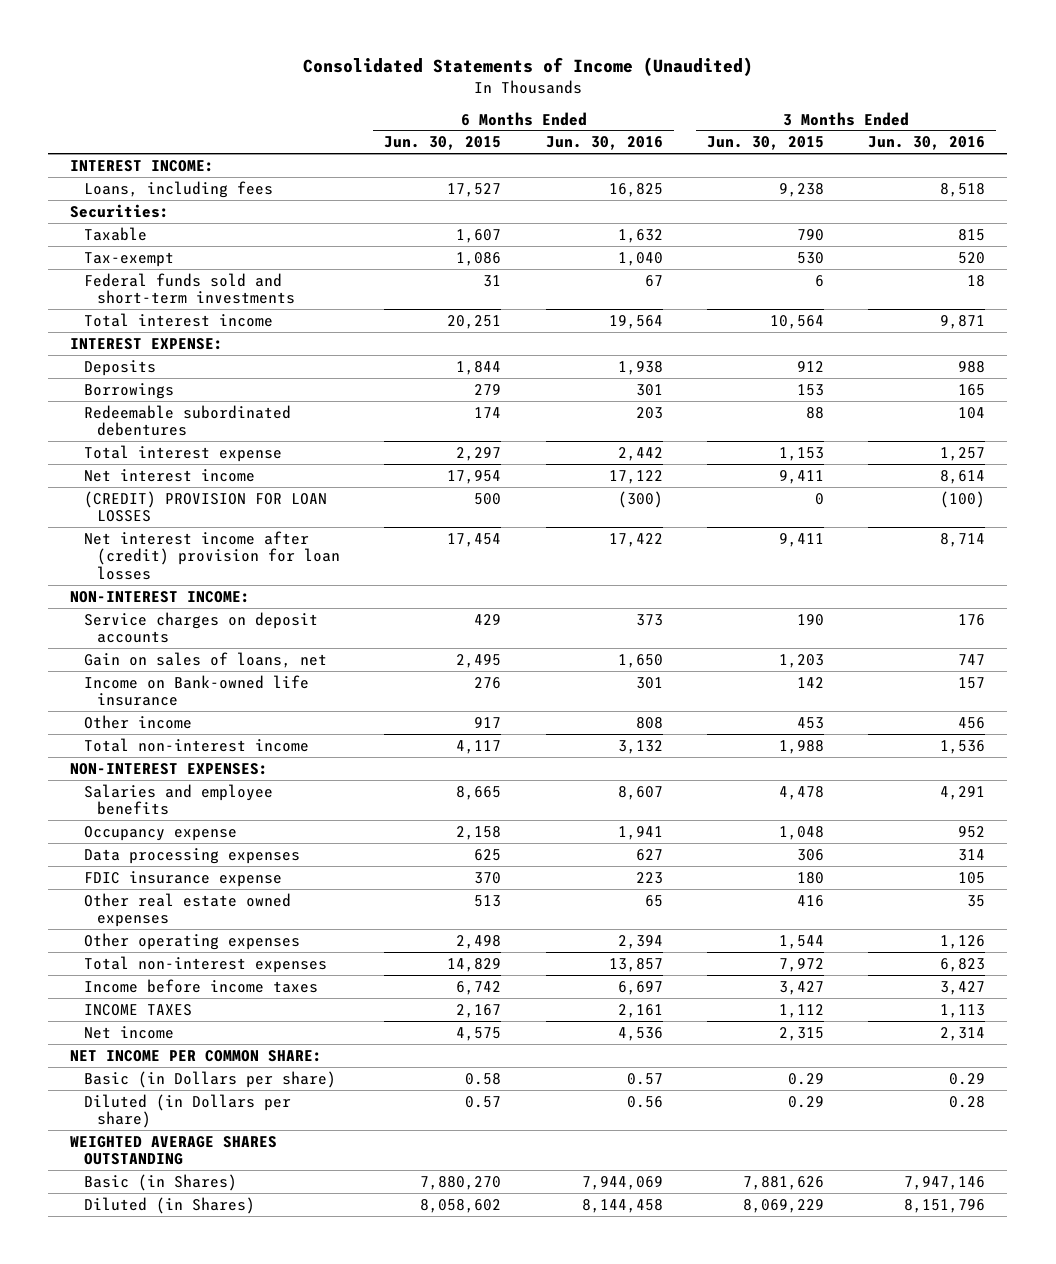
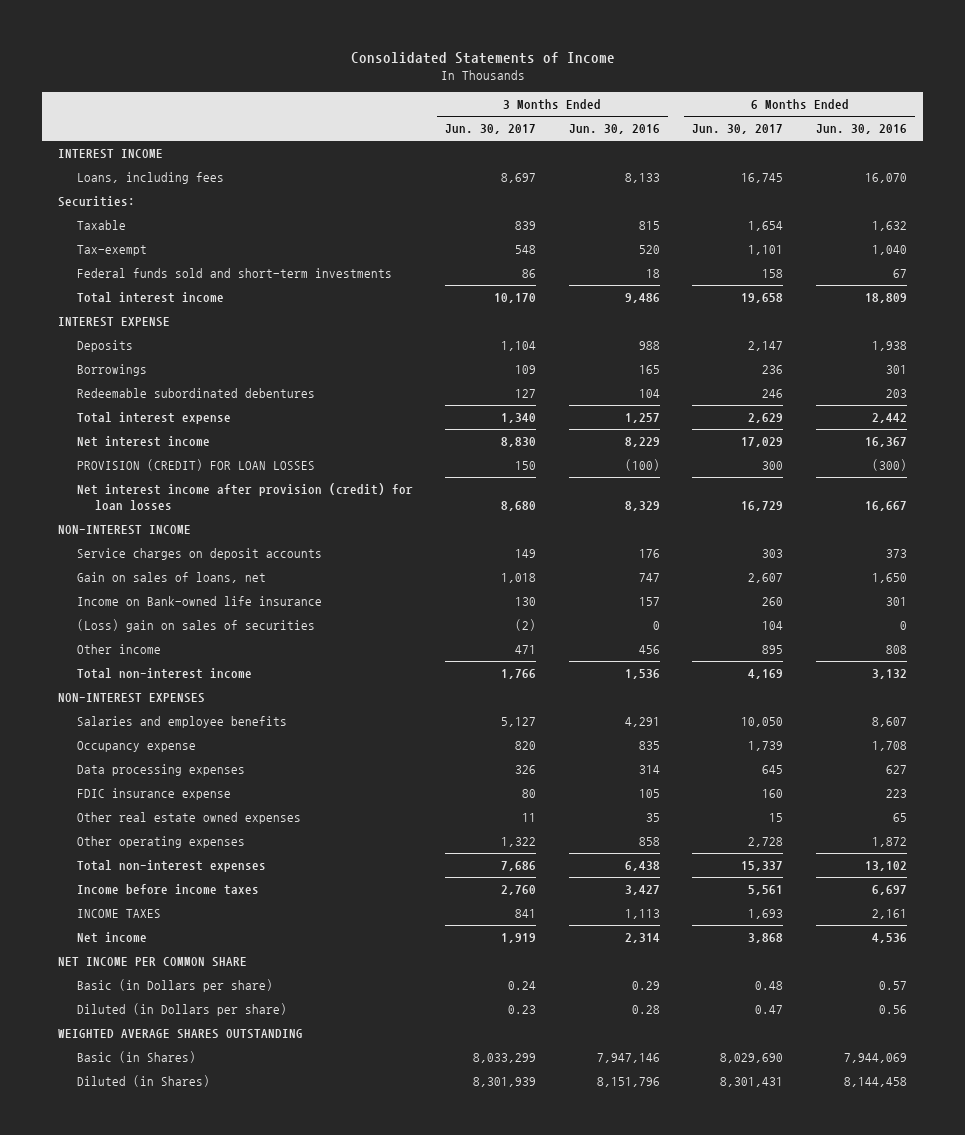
[302,57,753,77] Consolidated Statements of Income (Unaudited) -> [350,51,615,64] Consolidated Statements of Income
[384,136,502,151] Jun. 30, 2015 -> none
[706,136,824,151] Jun. 30, 2015 -> none
none -> [445,124,537,135] Jun. 30, 2017
none -> [692,124,784,135] Jun. 30, 2017
[70,159,215,172] INTEREST INCOME: -> [58,149,164,160] INTEREST INCOME
[608,182,663,197] 16,825 -> [864,173,907,184] 16,070
[940,182,986,197] 8,518 -> [624,173,660,184] 8,133
[608,314,663,329] 19,564 -> [864,293,907,304] 18,809
[940,314,986,329] 9,871 -> [624,293,660,304] 9,486
[70,337,224,350] INTEREST EXPENSE: -> [58,317,171,328] INTEREST EXPENSE
[608,469,663,484] 17,122 -> [864,437,907,448] 16,367
[940,469,986,484] 8,614 -> [624,437,660,448] 8,229
[83,490,327,523] (CREDIT) PROVISION FOR LOAN LOSSES -> [76,459,315,472] PROVISION (CREDIT) FOR LOAN LOSSES
[83,530,341,581] Net interest income after (credit) provision for loan losses -> [76,483,413,510] Net interest income after provision (credit) for loan losses
[608,532,663,547] 17,422 -> [864,500,907,511] 16,667
[940,532,986,547] 8,714 -> [624,500,660,511] 8,329
[70,590,251,603] NON-INTEREST INCOME: -> [58,525,192,536] NON-INTEREST INCOME
none -> [76,619,315,633] (Loss) gain on sales of securities
[70,762,269,775] NON-INTEREST EXPENSES: -> [58,693,206,704] NON-INTEREST EXPENSES
[617,825,663,840] 1,941 -> [871,741,907,752] 1,708
[958,825,986,838] 952 -> [638,741,660,751] 835
[617,934,663,949] 2,394 -> [871,837,907,848] 1,872
[940,934,986,949] 1,126 -> [638,837,660,847] 858
[608,957,663,972] 13,857 -> [864,861,907,872] 13,102
[940,957,986,972] 6,823 -> [624,861,660,872] 6,438
[70,1049,323,1062] NET INCOME PER COMMON SHARE: -> [58,957,248,968] NET INCOME PER COMMON SHARE

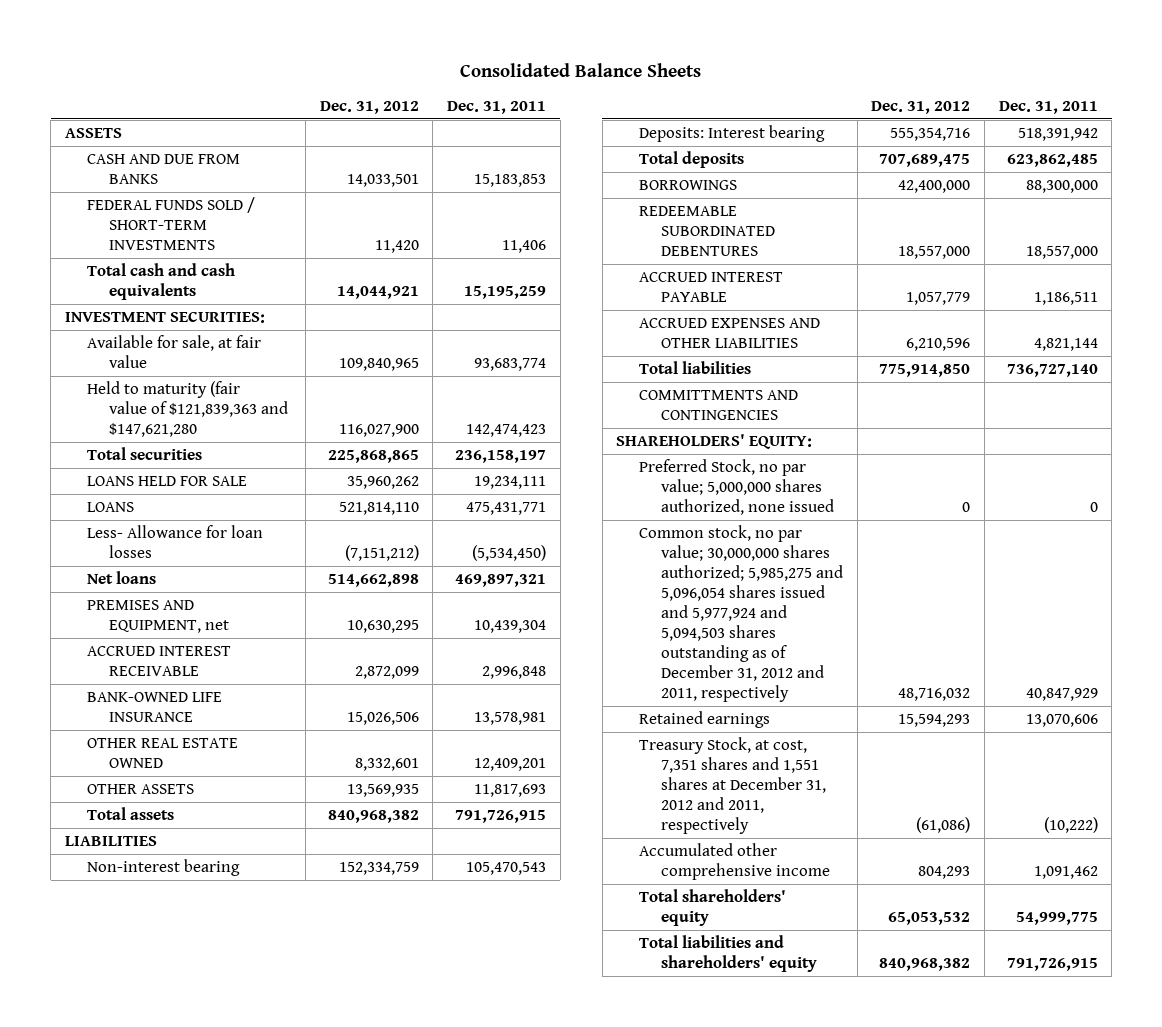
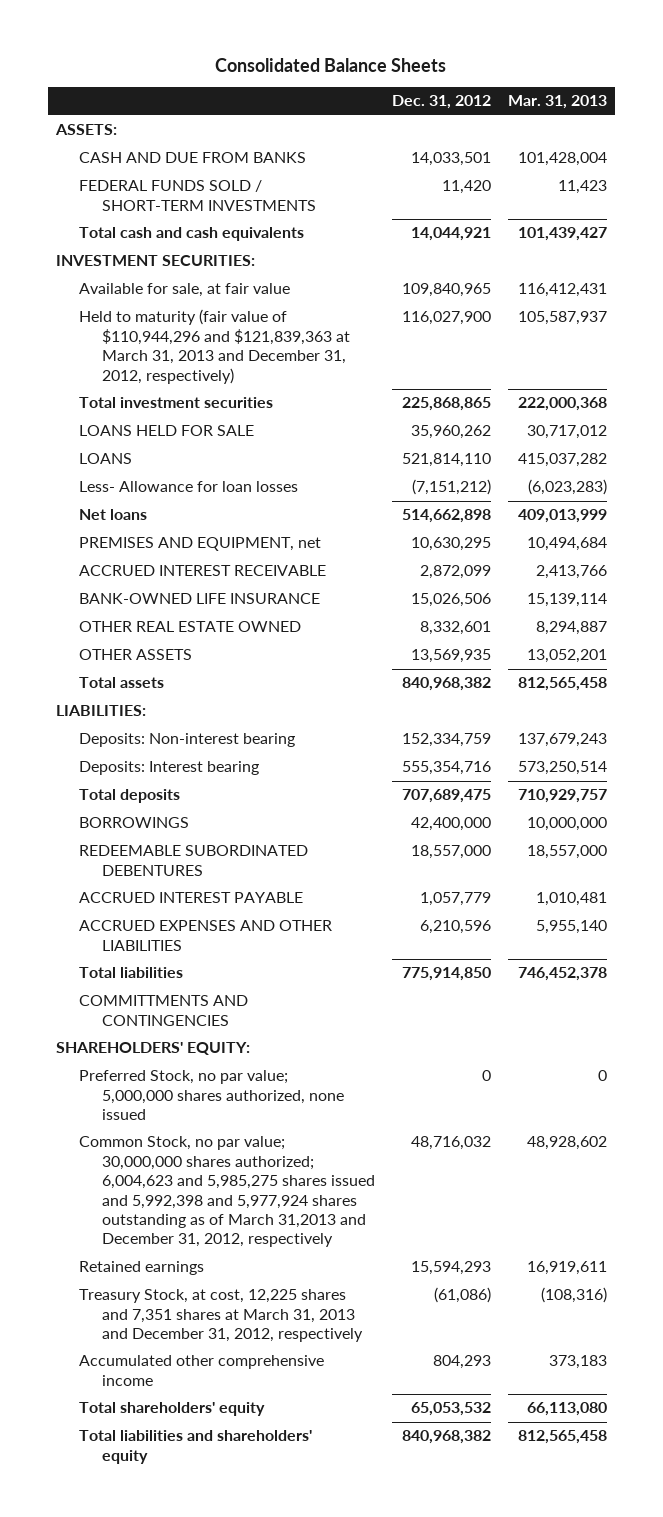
[447,101,547,115] Dec. 31, 2011 -> none
none -> [507,95,607,110] Mar. 31, 2013
[64,128,122,139] ASSETS -> [54,124,117,136] ASSETS:
[87,381,289,438] Held to maturity (fair value of $121,839,363 and $147,621,280 -> [79,309,351,384] Held to maturity (fair value of $110,944,296 and $121,839,363 at March 31, 2013 and December 31, 2012, respectively)
[87,447,203,461] Total securities -> [79,397,274,409] Total investment securities
[64,836,157,847] LIABILITIES -> [55,705,146,717] LIABILITIES:
[87,859,241,877] Non-interest bearing -> [79,733,296,748] Deposits: Non-interest bearing
[638,525,843,703] Common stock, no par value; 30,000,000 shares authorized; 5,985,275 and 5,096,054 shares issued and 5,977,924 and 5,094,503 shares outstanding as of December 31, 2012 and 2011, respectively -> [79,1136,376,1248] Common Stock, no par value; 30,000,000 shares authorized; 6,004,623 and 5,985,275 shares issued and 5,992,398 and 5,977,924 shares outstanding as of March 31,2013 and December 31, 2012, respectively
[638,737,826,835] Treasury Stock, at cost, 7,351 shares and 1,551 shares at December 31, 2012 and 2011, respectively -> [79,1289,364,1343] Treasury Stock, at cost, 12,225 shares and 7,351 shares at March 31, 2013 and December 31, 2012, respectively

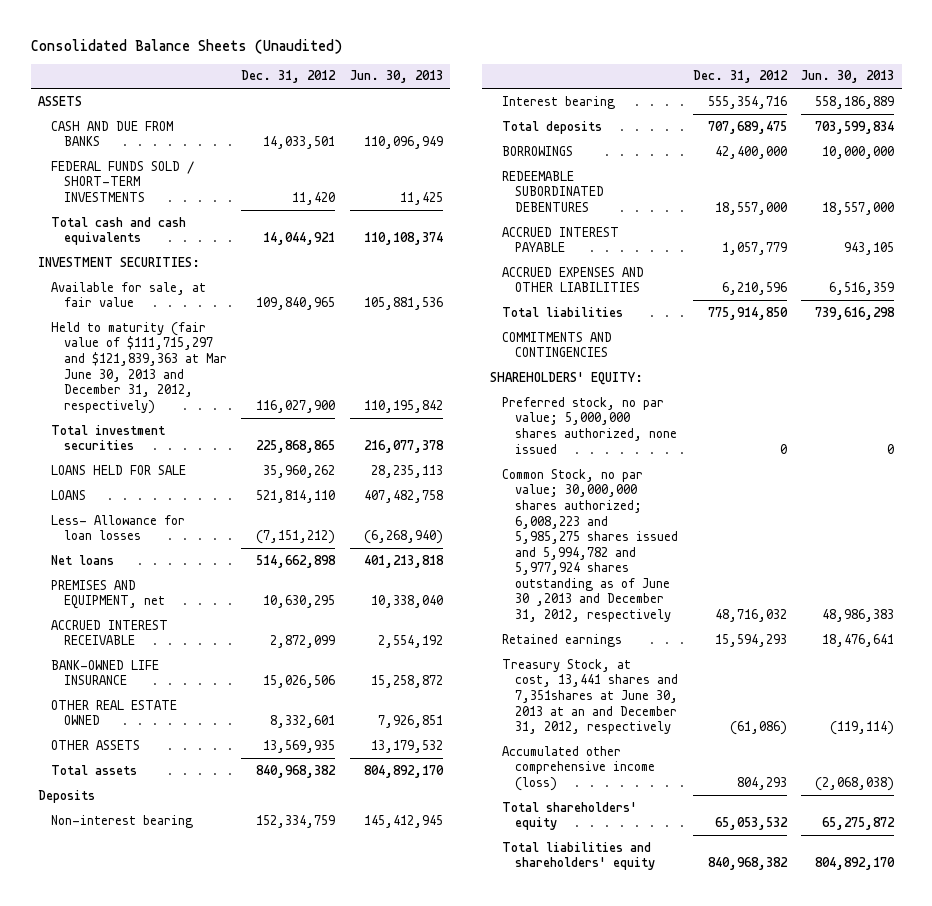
[215,57,447,72] Consolidated Balance Sheets -> [30,38,342,54] Consolidated Balance Sheets (Unaudited)
[507,95,607,110] Mar. 31, 2013 -> none
none -> [349,70,443,84] Jun. 30, 2013
[54,124,117,136] ASSETS: -> [38,95,83,106] ASSETS
[79,309,351,384] Held to maturity (fair value of $110,944,296 and $121,839,363 at March 31, 2013 and December 31, 2012, respectively) -> [51,321,227,414] Held to maturity (fair value of $111,715,297 and $121,839,363 at Mar June 30, 2013 and December 31, 2012, respectively)
[55,705,146,717] LIABILITIES: -> none
none -> [38,789,96,803] Deposits
[79,733,296,748] Deposits: Non-interest bearing -> [51,814,194,828] Non-interest bearing
[79,761,260,776] Deposits: Interest bearing -> [502,95,616,109] Interest bearing
[79,995,249,1026] COMMITTMENTS AND CONTINGENCIES -> [502,331,613,358] COMMITMENTS AND CONTINGENCIES
[79,1070,345,1121] Preferred Stock, no par value; 5,000,000 shares authorized, none issued -> [502,396,678,454] Preferred stock, no par value; 5,000,000 shares authorized, none issued
[79,1136,376,1248] Common Stock, no par value; 30,000,000 shares authorized; 6,004,623 and 5,985,275 shares issued and 5,992,398 and 5,977,924 shares outstanding as of March 31,2013 and December 31, 2012, respectively -> [502,468,679,622] Common Stock, no par value; 30,000,000 shares authorized; 6,008,223 and 5,985,275 shares issued and 5,994,782 and 5,977,924 shares outstanding as of June 30 ,2013 and December 31, 2012, respectively
[79,1289,364,1343] Treasury Stock, at cost, 12,225 shares and 7,351 shares at March 31, 2013 and December 31, 2012, respectively -> [502,658,679,735] Treasury Stock, at cost, 13,441 shares and 7,351shares at June 30, 2013 at an and December 31, 2012, respectively
[79,1355,325,1386] Accumulated other comprehensive income -> [502,745,656,791] Accumulated other comprehensive income (loss)

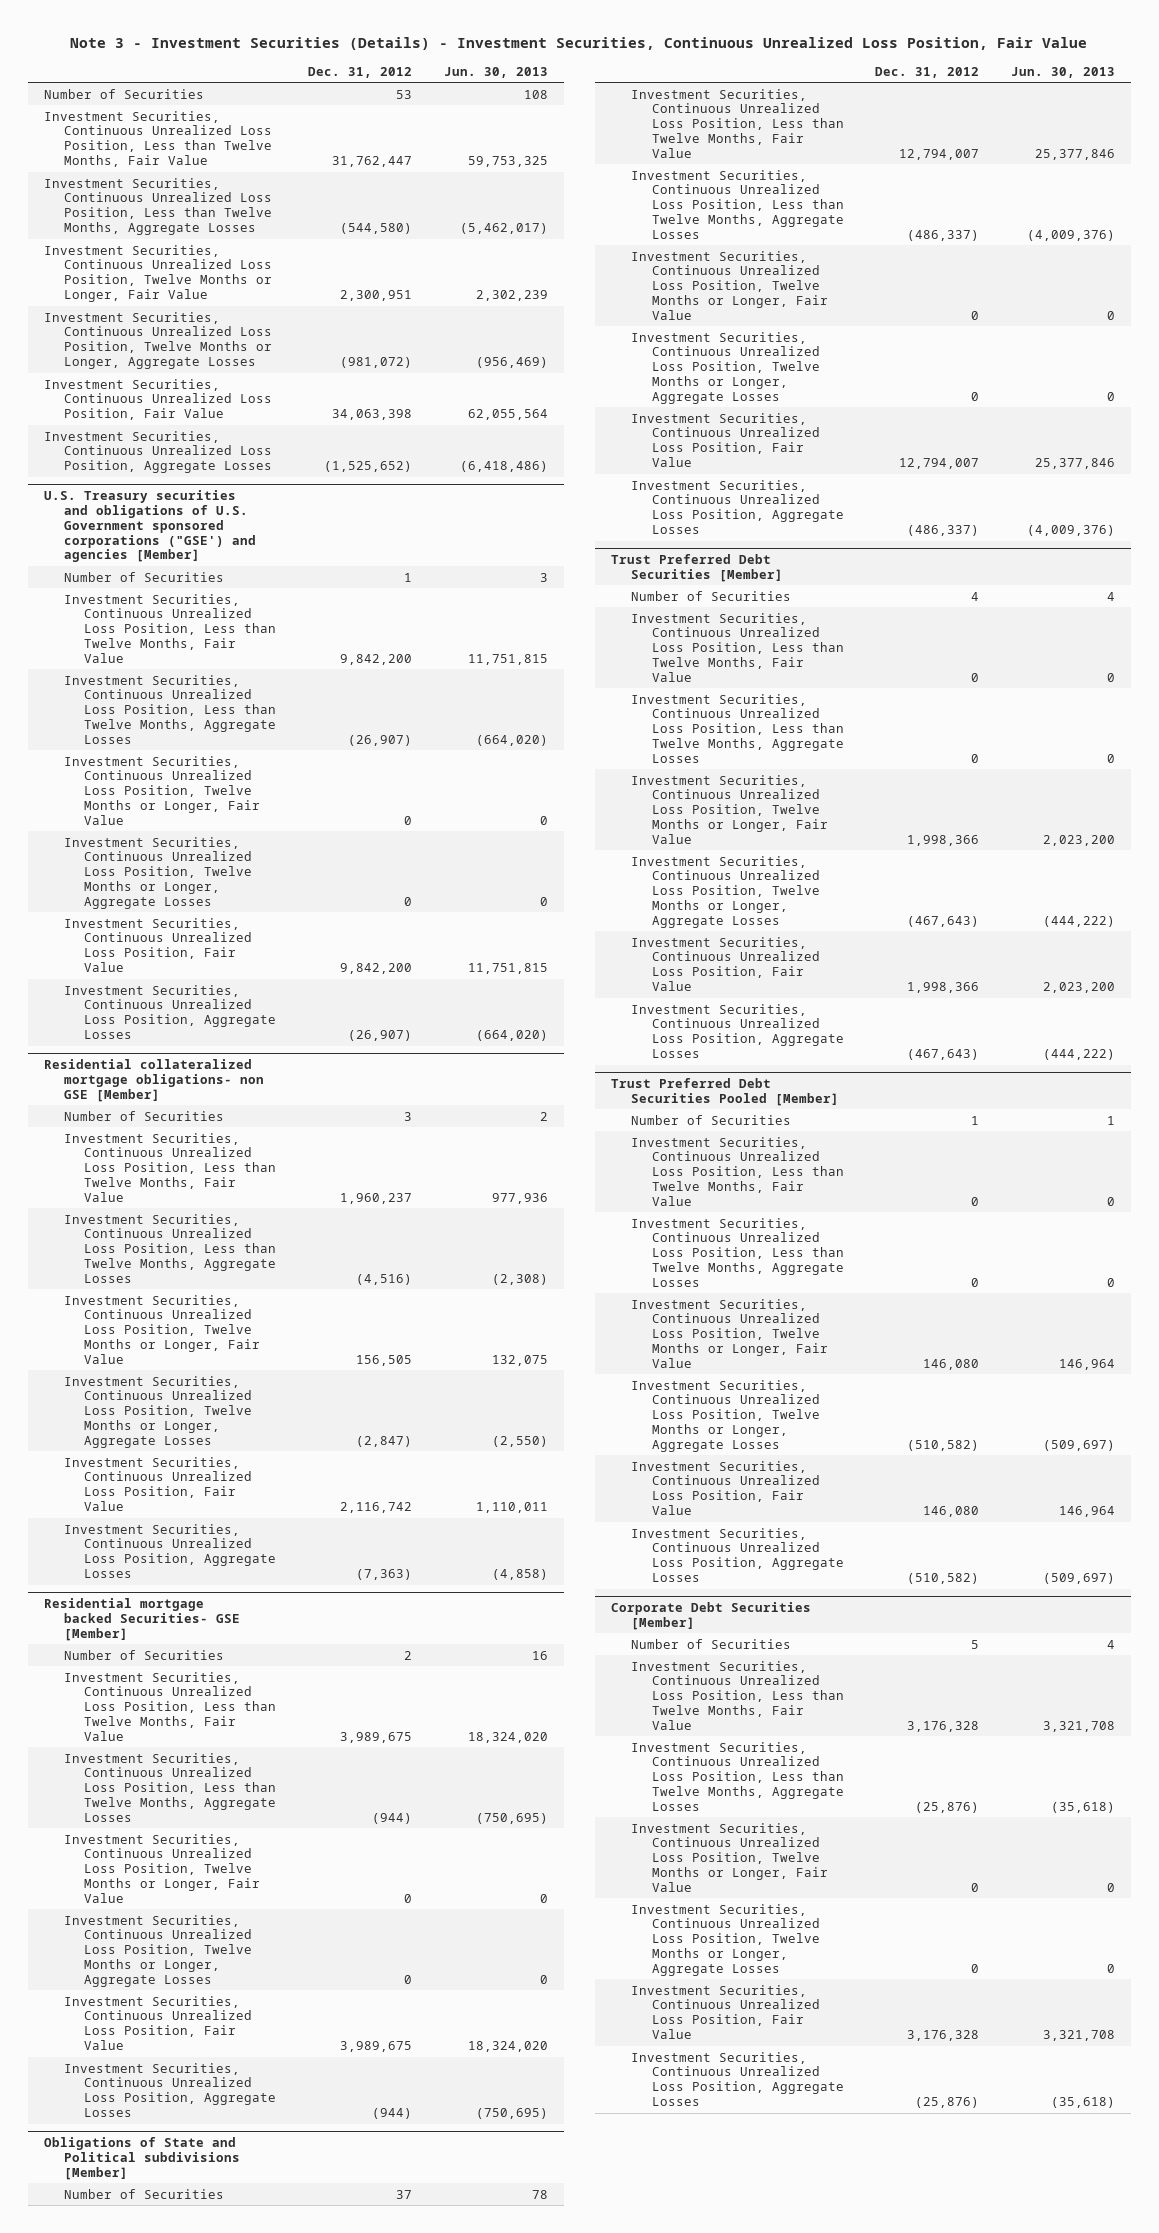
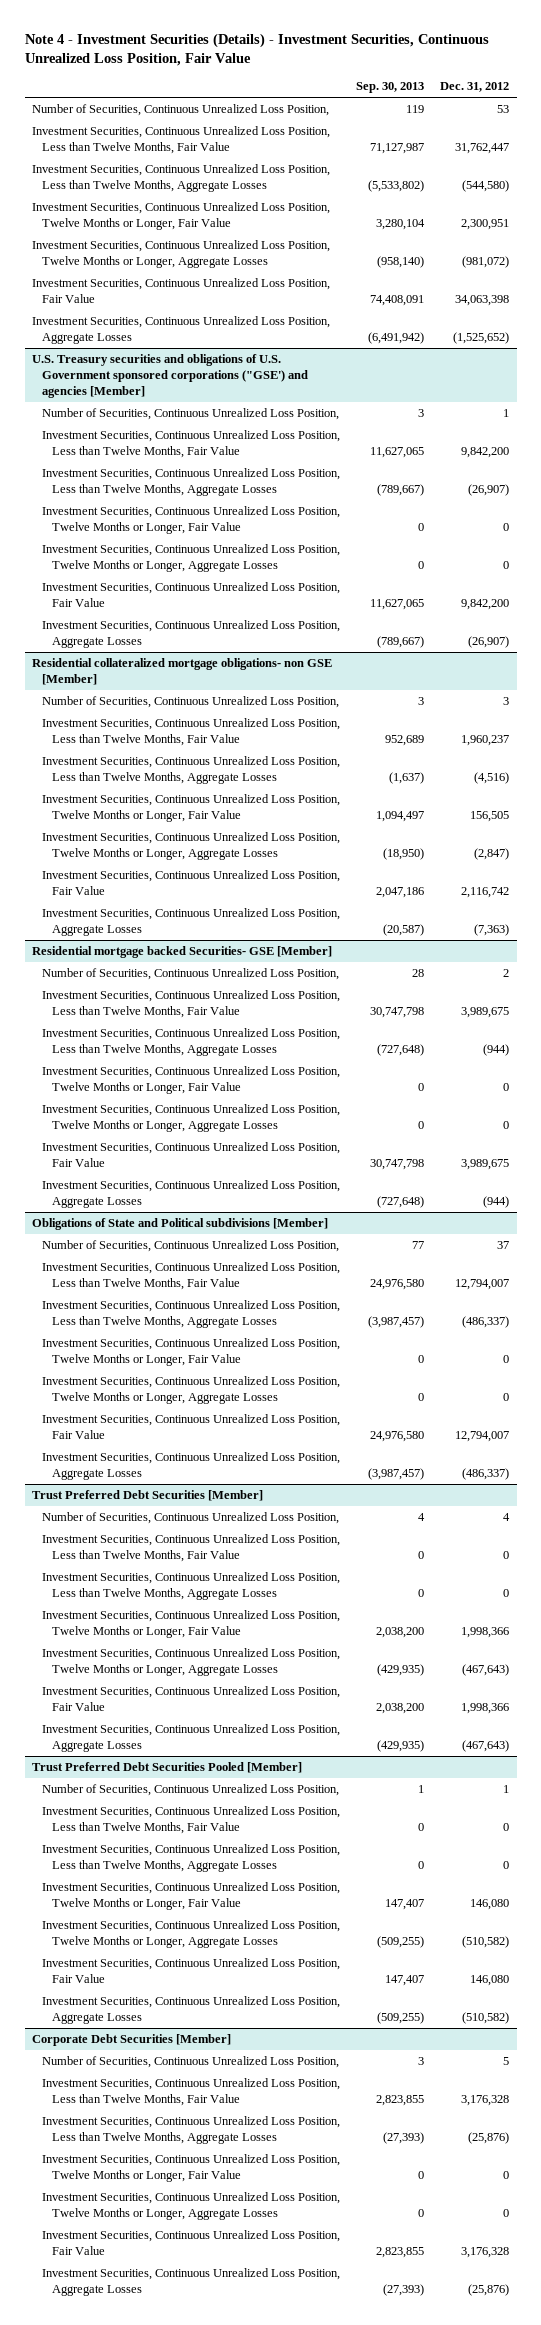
[70,36,1088,50] Note 3 - Investment Securities (Details) - Investment Securities, Continuous Unrealized Loss Position, Fair Value -> [24,32,489,67] Note 4 - Investment Securities (Details) - Investment Securities, Continuous Unrealized Loss Position, Fair Value
[443,66,548,78] Jun. 30, 2013 -> none
none -> [356,82,425,94] Sep. 30, 2013
[43,88,204,99] Number of Securities -> [32,103,330,116] Number of Securities, Continuous Unrealized Loss Position,
[64,571,225,582] Number of Securities -> [42,407,340,420] Number of Securities, Continuous Unrealized Loss Position,
[64,1110,225,1121] Number of Securities -> [42,695,340,708] Number of Securities, Continuous Unrealized Loss Position,
[64,1649,225,1660] Number of Securities -> [42,967,340,980] Number of Securities, Continuous Unrealized Loss Position,
[64,2188,225,2199] Number of Securities -> [42,1239,340,1252] Number of Securities, Continuous Unrealized Loss Position,
[631,590,792,601] Number of Securities -> [42,1511,340,1524] Number of Securities, Continuous Unrealized Loss Position,
[631,1114,792,1125] Number of Securities -> [42,1783,340,1796] Number of Securities, Continuous Unrealized Loss Position,
[631,1638,792,1649] Number of Securities -> [42,2055,340,2068] Number of Securities, Continuous Unrealized Loss Position,

